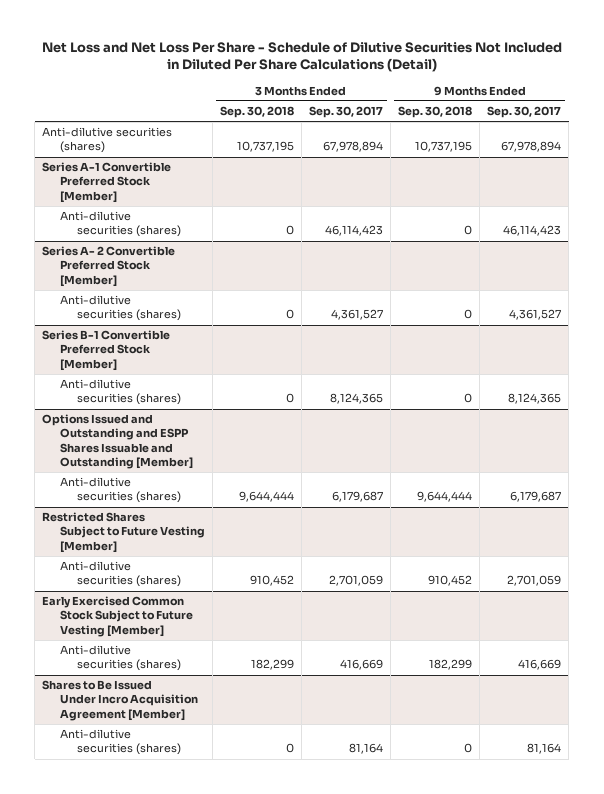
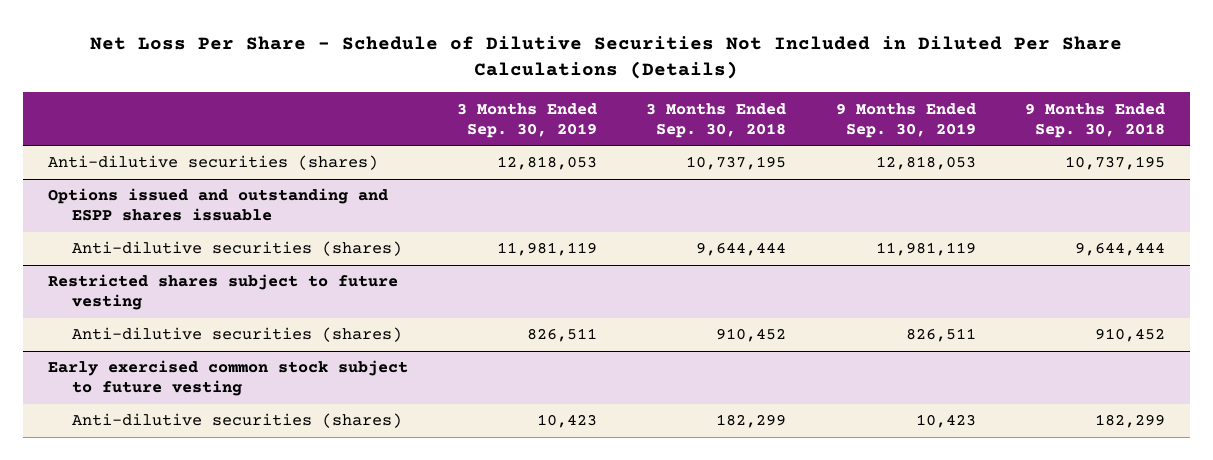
[41,42,562,73] Net Loss and Net Loss Per Share - Schedule of Dilutive Securities Not Included in Diluted Per Share Calculations (Detail) -> [90,36,1123,80] Net Loss Per Share - Schedule of Dilutive Securities Not Included in Diluted Per Share Calculations (Details)
[309,105,384,118] Sep. 30, 2017 -> none
[487,105,562,118] Sep. 30, 2017 -> none
none -> [457,102,598,138] 3 Months Ended Sep. 30, 2019
none -> [835,102,976,138] 9 Months Ended Sep. 30, 2019
[42,162,172,203] Series A-1 Convertible Preferred Stock [Member] -> none
[59,211,182,238] Anti-dilutive securities (shares) -> none
[42,246,176,287] Series A- 2 Convertible Preferred Stock [Member] -> none
[59,295,182,322] Anti-dilutive securities (shares) -> none
[42,330,171,371] Series B-1 Convertible Preferred Stock [Member] -> none
[59,379,182,406] Anti-dilutive securities (shares) -> none
[42,414,193,469] Options Issued and Outstanding and ESPP Shares Issuable and Outstanding [Member] -> [47,188,388,222] Options issued and outstanding and ESPP shares issuable
[42,512,205,553] Restricted Shares Subject to Future Vesting [Member] -> [47,274,398,311] Restricted shares subject to future vesting
[42,596,193,637] Early Exercised Common Stock Subject to Future Vesting [Member] -> [47,360,408,397] Early exercised common stock subject to future vesting
[42,680,198,721] Shares to Be Issued Under Incro Acquisition Agreement [Member] -> none
[59,729,182,756] Anti-dilutive securities (shares) -> none

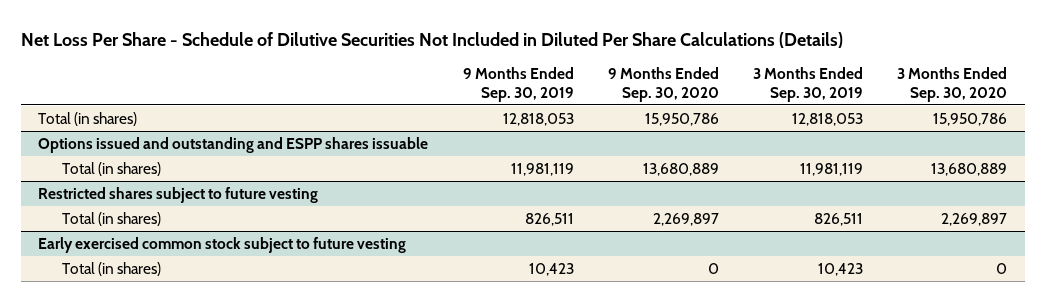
[646,102,787,138] 3 Months Ended Sep. 30, 2018 -> none
[1025,102,1166,138] 9 Months Ended Sep. 30, 2018 -> none
none -> [607,66,719,102] 9 Months Ended Sep. 30, 2020
none -> [897,66,1008,102] 3 Months Ended Sep. 30, 2020
[47,155,378,171] Anti-dilutive securities (shares) -> [38,111,138,126] Total (in shares)
[71,241,402,257] Anti-dilutive securities (shares) -> [61,161,161,176] Total (in shares)
[71,327,402,343] Anti-dilutive securities (shares) -> [61,211,161,226] Total (in shares)
[71,413,402,429] Anti-dilutive securities (shares) -> [61,261,161,276] Total (in shares)

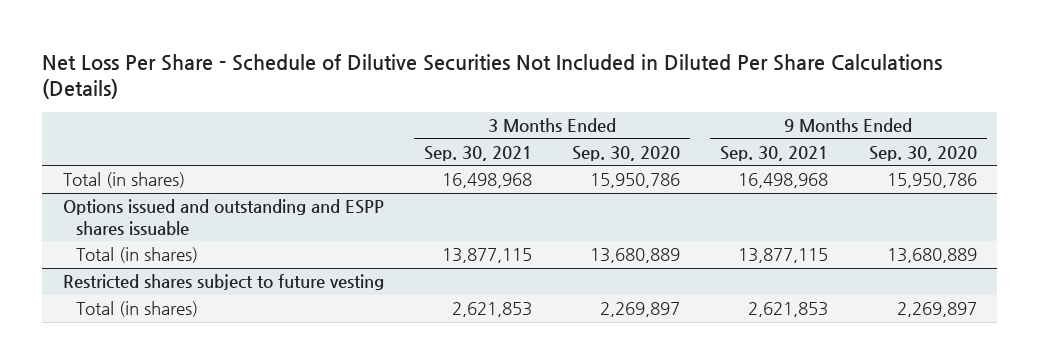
[462,66,574,102] 9 Months Ended Sep. 30, 2019 -> none
[753,66,864,102] 3 Months Ended Sep. 30, 2019 -> none
none -> [423,145,532,161] Sep. 30, 2021
none -> [720,145,829,161] Sep. 30, 2021
[38,236,407,253] Early exercised common stock subject to future vesting -> none
[61,261,161,276] Total (in shares) -> none

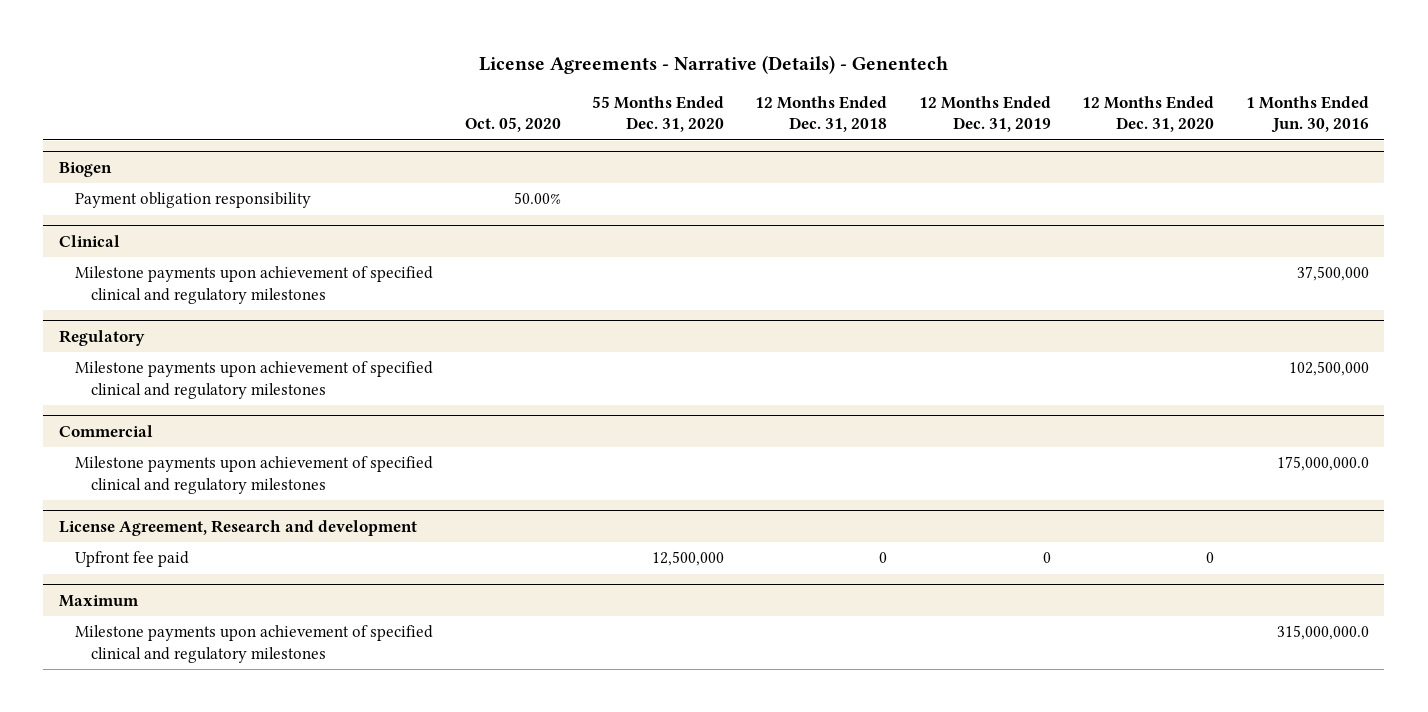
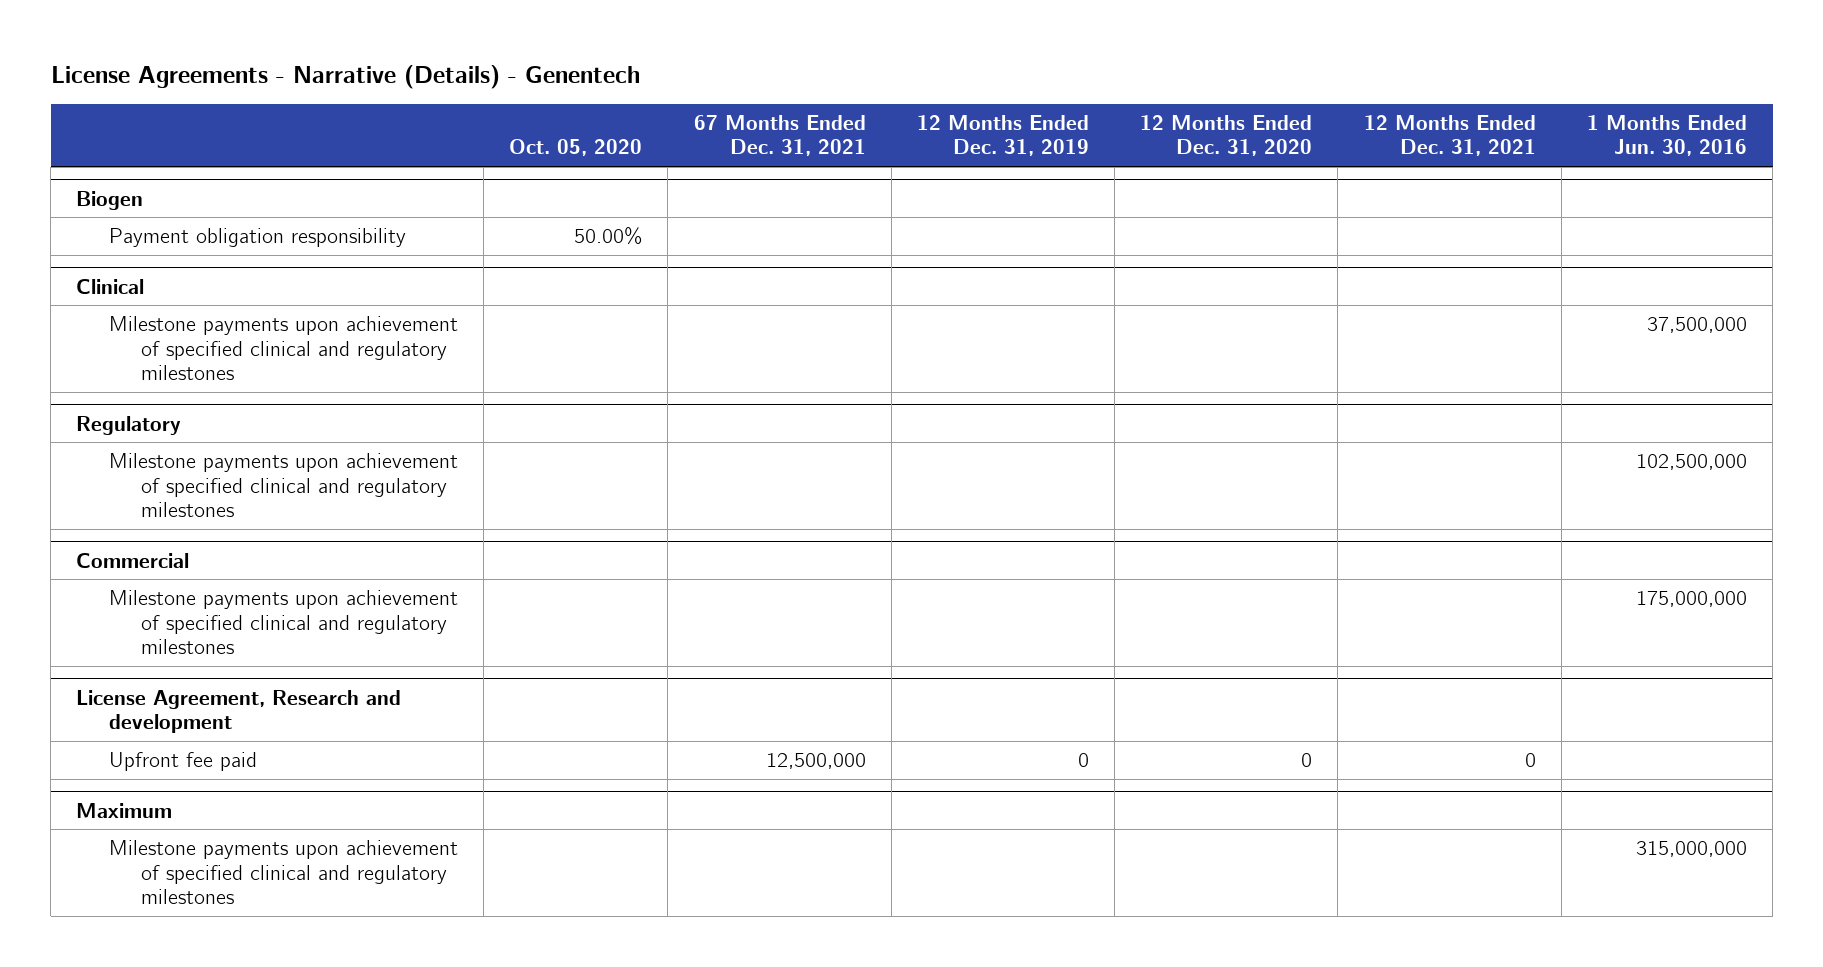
[592,95,725,133] 55 Months Ended Dec. 31, 2020 -> none
[755,95,888,133] 12 Months Ended Dec. 31, 2018 -> none
none -> [693,114,866,157] 67 Months Ended Dec. 31, 2021
none -> [1363,114,1536,157] 12 Months Ended Dec. 31, 2021
[1276,456,1369,472] 175,000,000.0 -> [1636,591,1748,608] 175,000,000
[1276,625,1369,641] 315,000,000.0 -> [1636,841,1748,858] 315,000,000

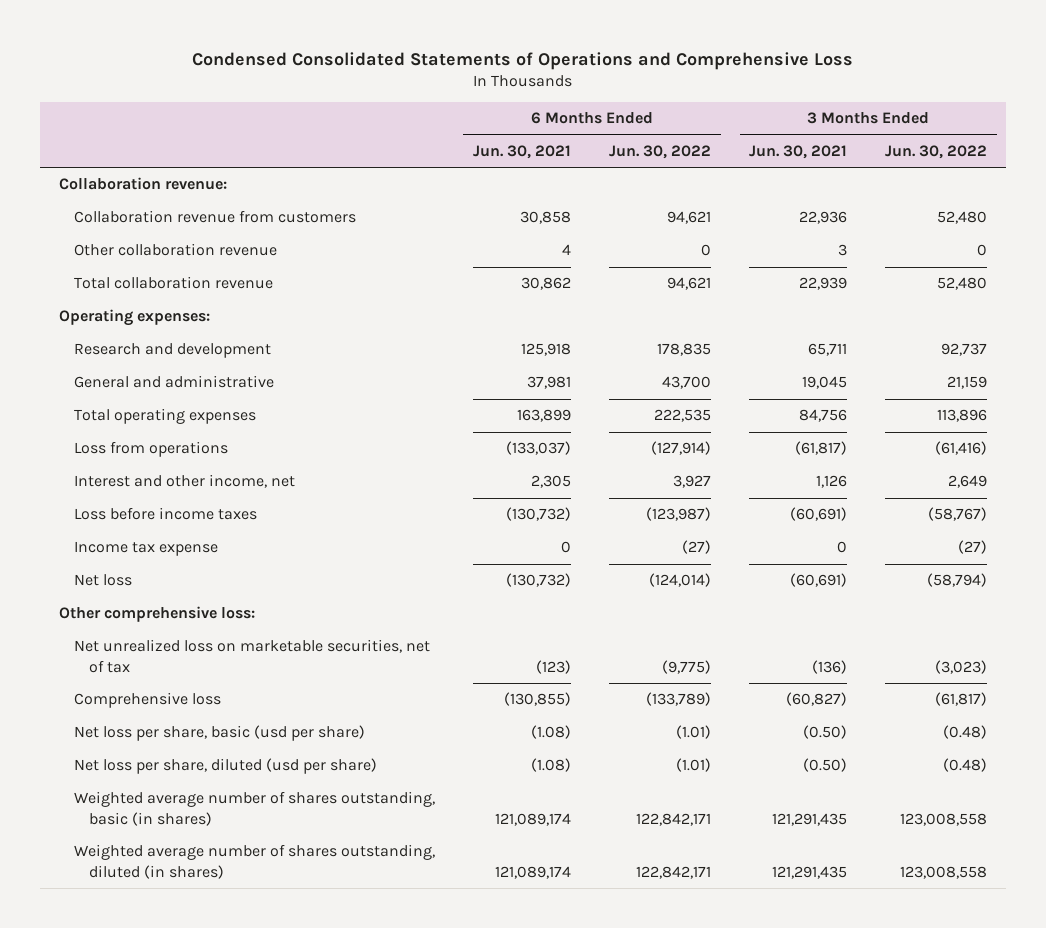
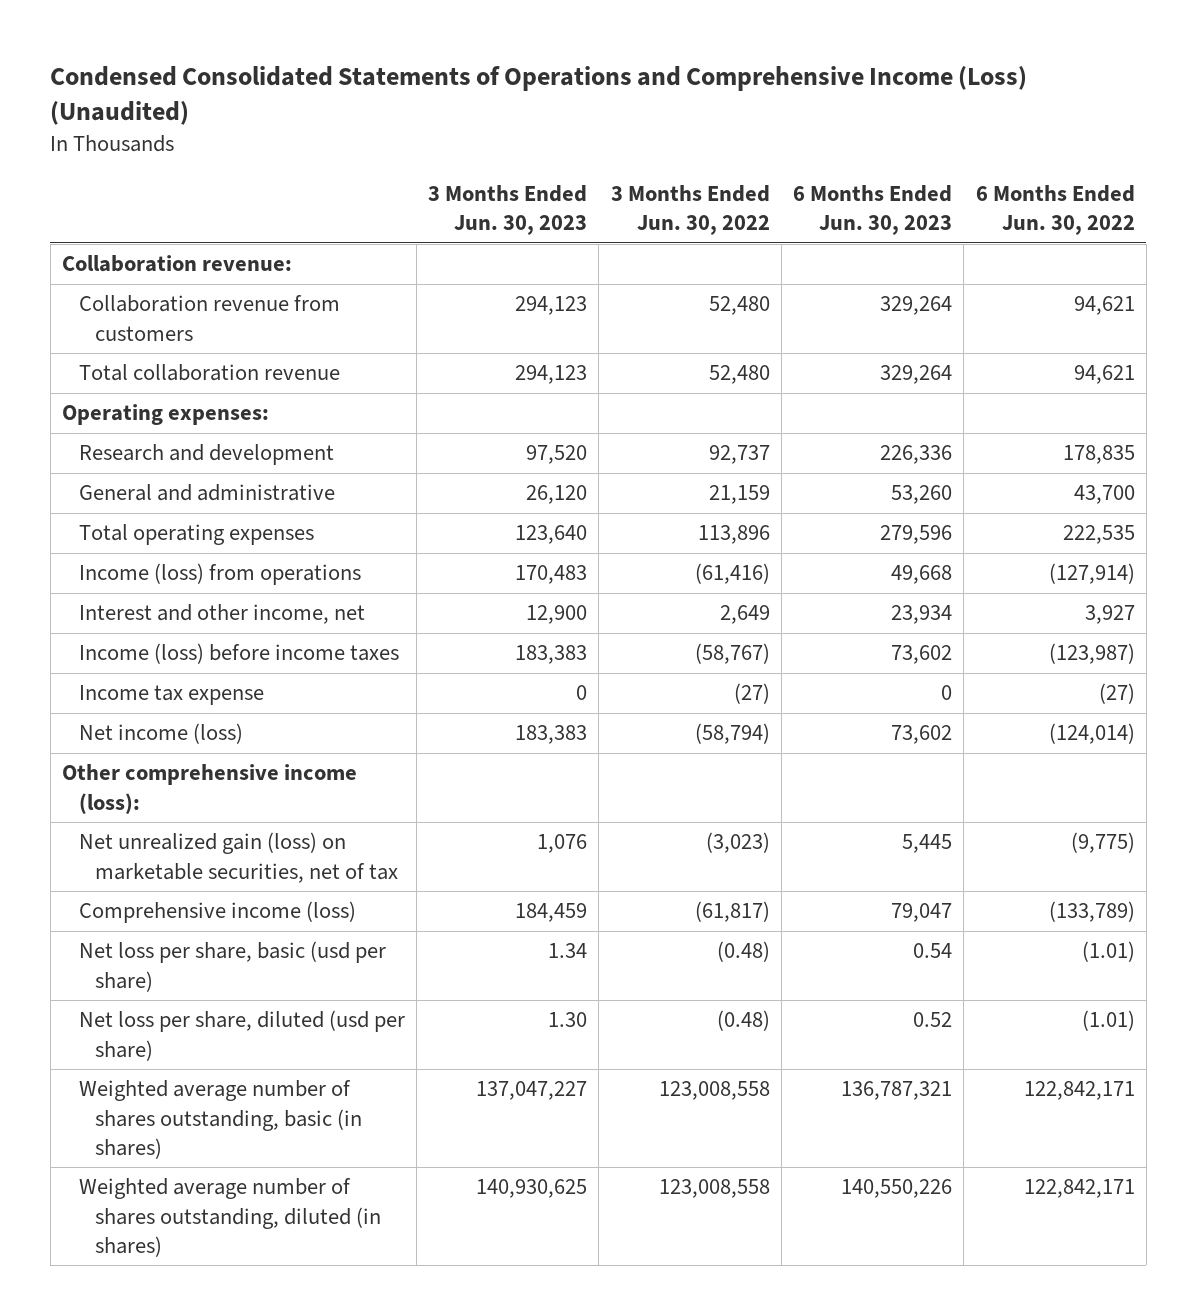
[192,51,854,70] Condensed Consolidated Statements of Operations and Comprehensive Loss -> [50,66,1028,126] Condensed Consolidated Statements of Operations and Comprehensive Income (Loss) (Unaudited)
[473,144,572,159] Jun. 30, 2021 -> none
[749,144,848,159] Jun. 30, 2021 -> none
none -> [428,184,588,236] 3 Months Ended Jun. 30, 2023
none -> [793,184,953,236] 6 Months Ended Jun. 30, 2023
[73,243,277,257] Other collaboration revenue -> none
[73,441,228,458] Loss from operations -> [78,563,361,586] Income (loss) from operations
[73,507,257,521] Loss before income taxes -> [78,643,399,665] Income (loss) before income taxes
[73,574,132,587] Net loss -> [78,723,243,745] Net income (loss)
[59,606,256,623] Other comprehensive loss: -> [62,764,358,814] Other comprehensive income (loss):
[73,639,430,673] Net unrealized loss on marketable securities, net of tax -> [78,832,399,883] Net unrealized gain (loss) on marketable securities, net of tax
[73,692,221,709] Comprehensive loss -> [78,901,356,924] Comprehensive income (loss)

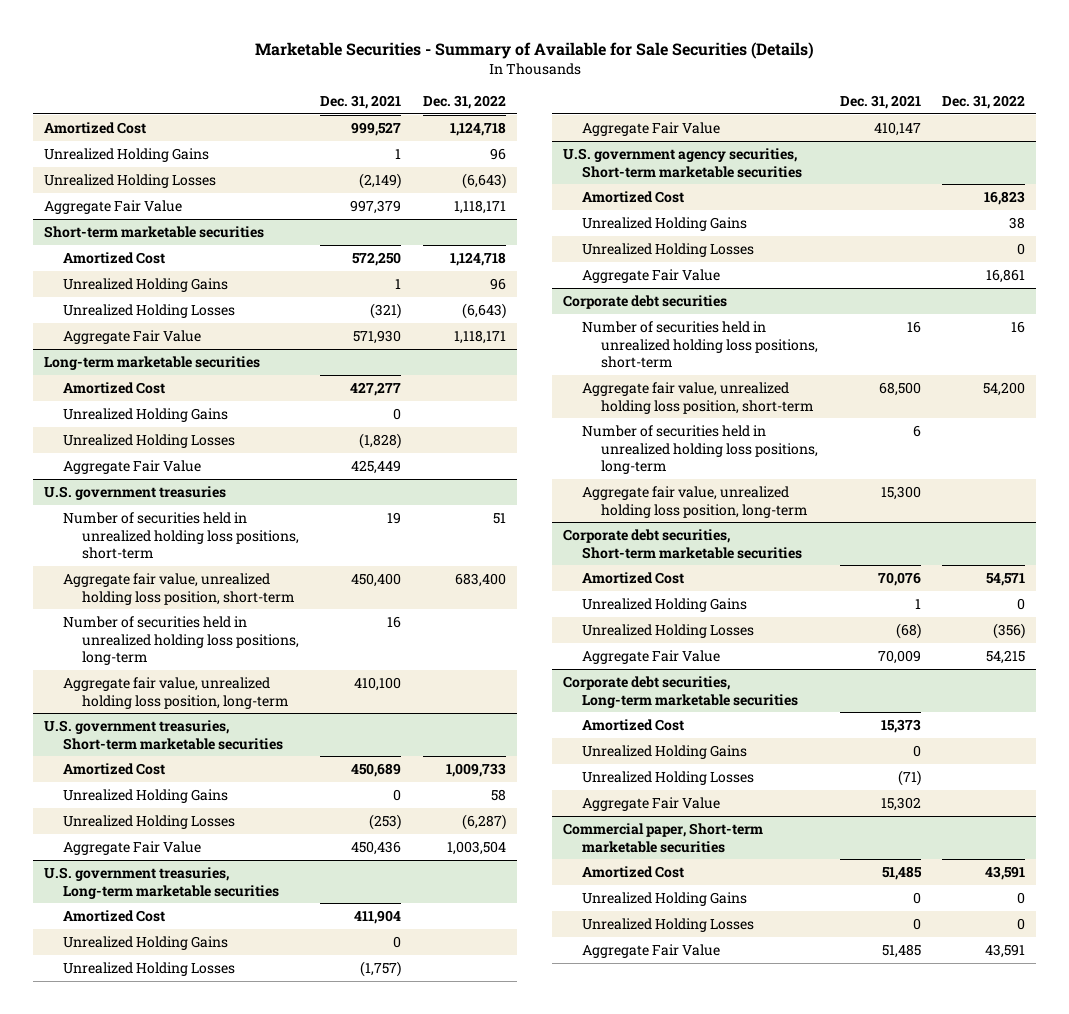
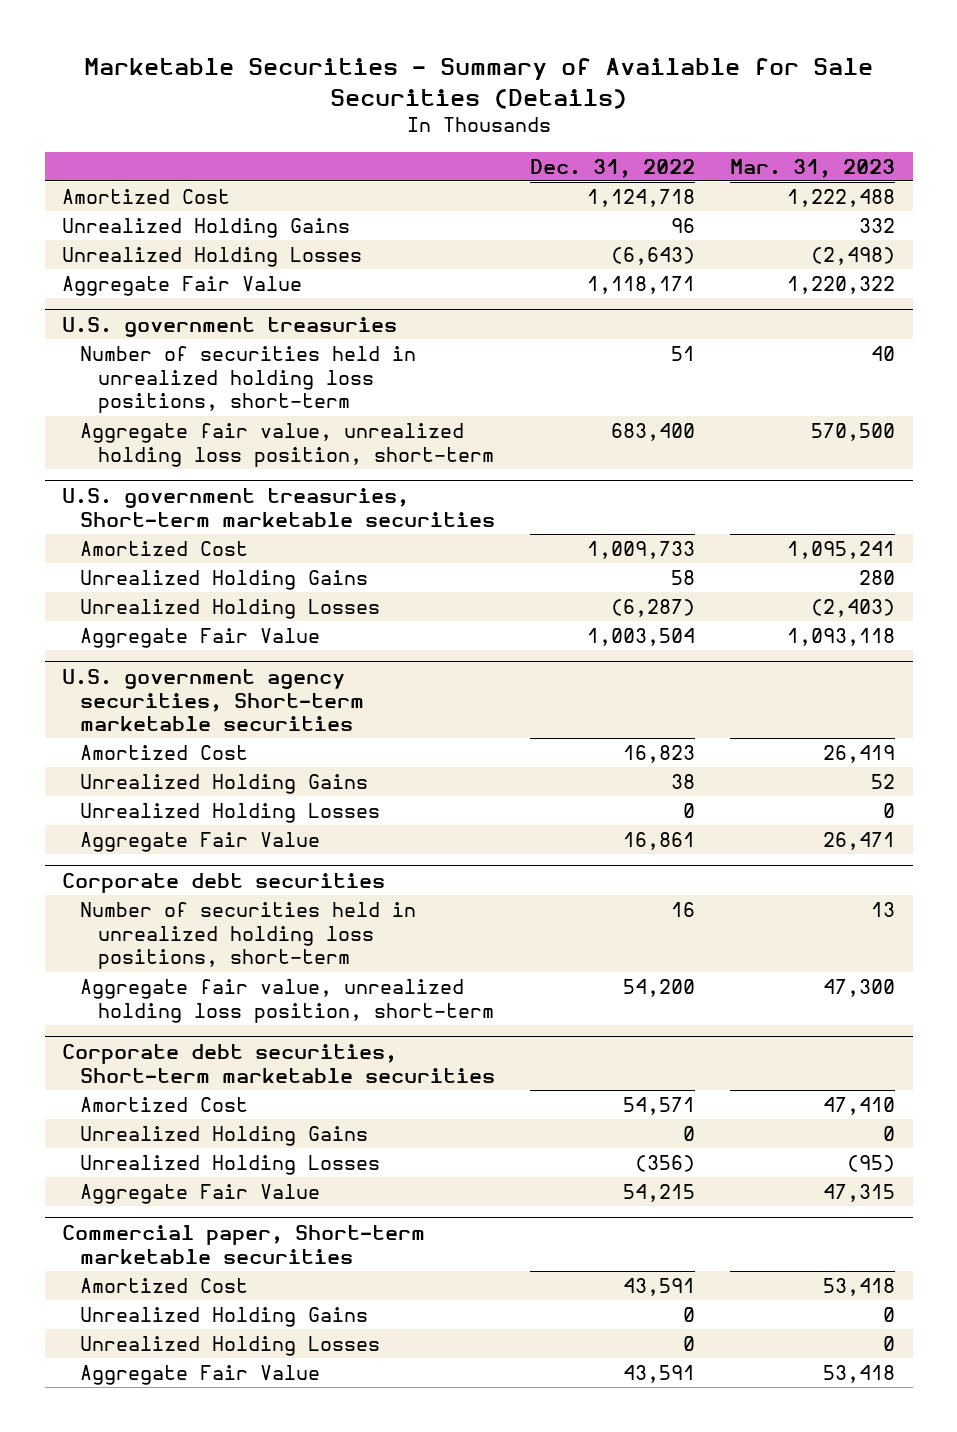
[320,94,402,109] Dec. 31, 2021 -> none
none -> [730,158,896,178] Mar. 31, 2023
[43,225,264,238] Short-term marketable securities -> none
[62,251,165,264] Amortized Cost -> none
[62,277,228,292] Unrealized Holding Gains -> none
[62,303,235,318] Unrealized Holding Losses -> none
[62,329,201,344] Aggregate Fair Value -> none
[43,355,260,370] Long-term marketable securities -> none
[62,381,165,394] Amortized Cost -> none
[62,407,228,422] Unrealized Holding Gains -> none
[62,433,235,448] Unrealized Holding Losses -> none
[62,459,201,474] Aggregate Fair Value -> none
[62,615,299,666] Number of securities held in unrealized holding loss positions, long-term -> none
[62,676,289,709] Aggregate fair value, unrealized holding loss position, long-term -> none
[43,866,279,899] U.S. government treasuries, Long-term marketable securities -> none
[62,909,165,922] Amortized Cost -> none
[62,935,228,950] Unrealized Holding Gains -> none
[62,961,235,976] Unrealized Holding Losses -> none
[582,121,721,136] Aggregate Fair Value -> none
[582,424,818,475] Number of securities held in unrealized holding loss positions, long-term -> none
[582,485,808,518] Aggregate fair value, unrealized holding loss position, long-term -> none
[563,675,799,708] Corporate debt securities, Long-term marketable securities -> none
[582,718,685,731] Amortized Cost -> none
[582,744,748,759] Unrealized Holding Gains -> none
[582,770,755,785] Unrealized Holding Losses -> none
[582,796,721,811] Aggregate Fair Value -> none

